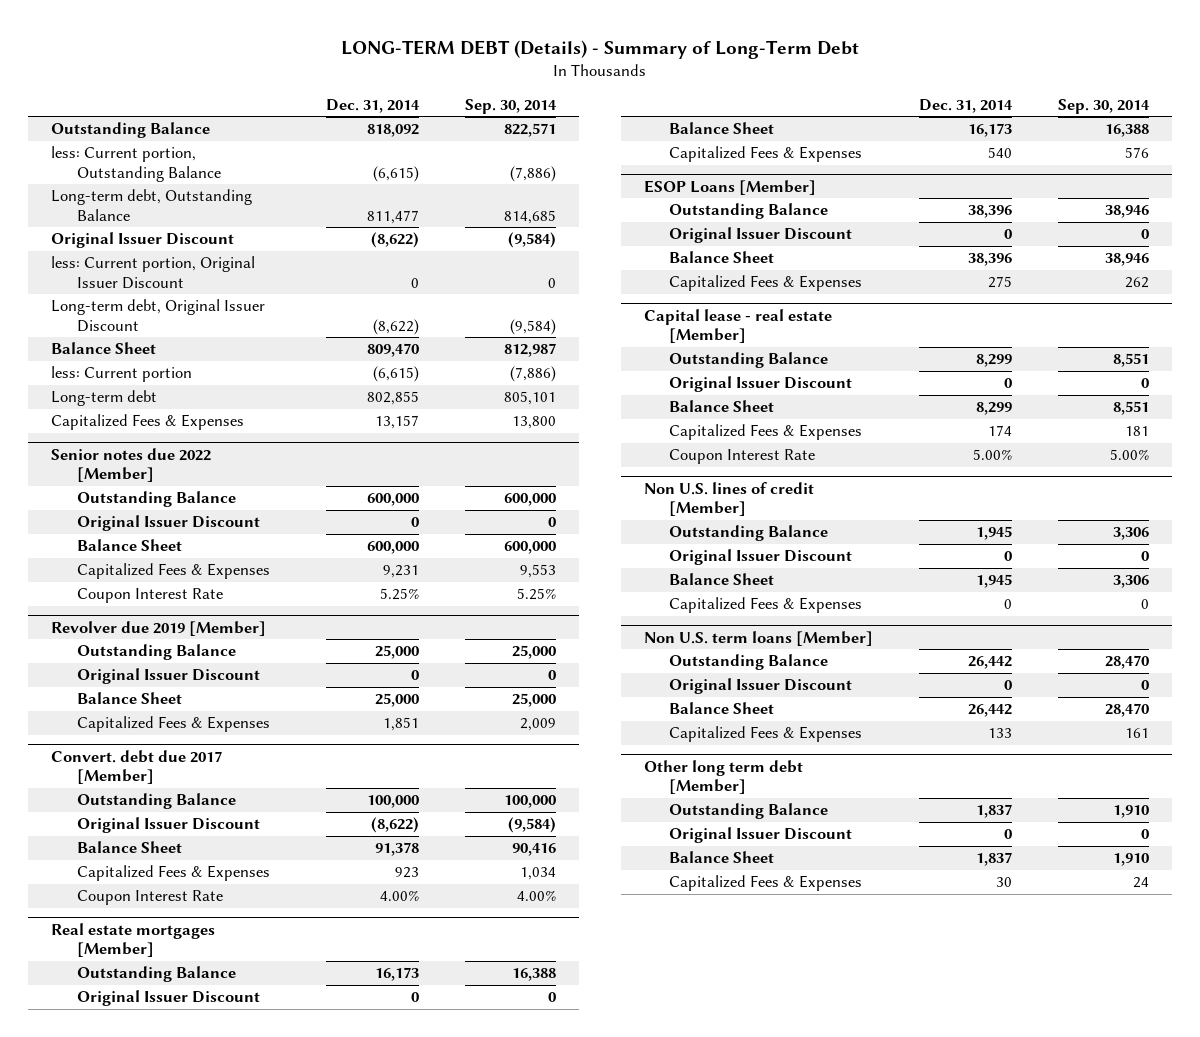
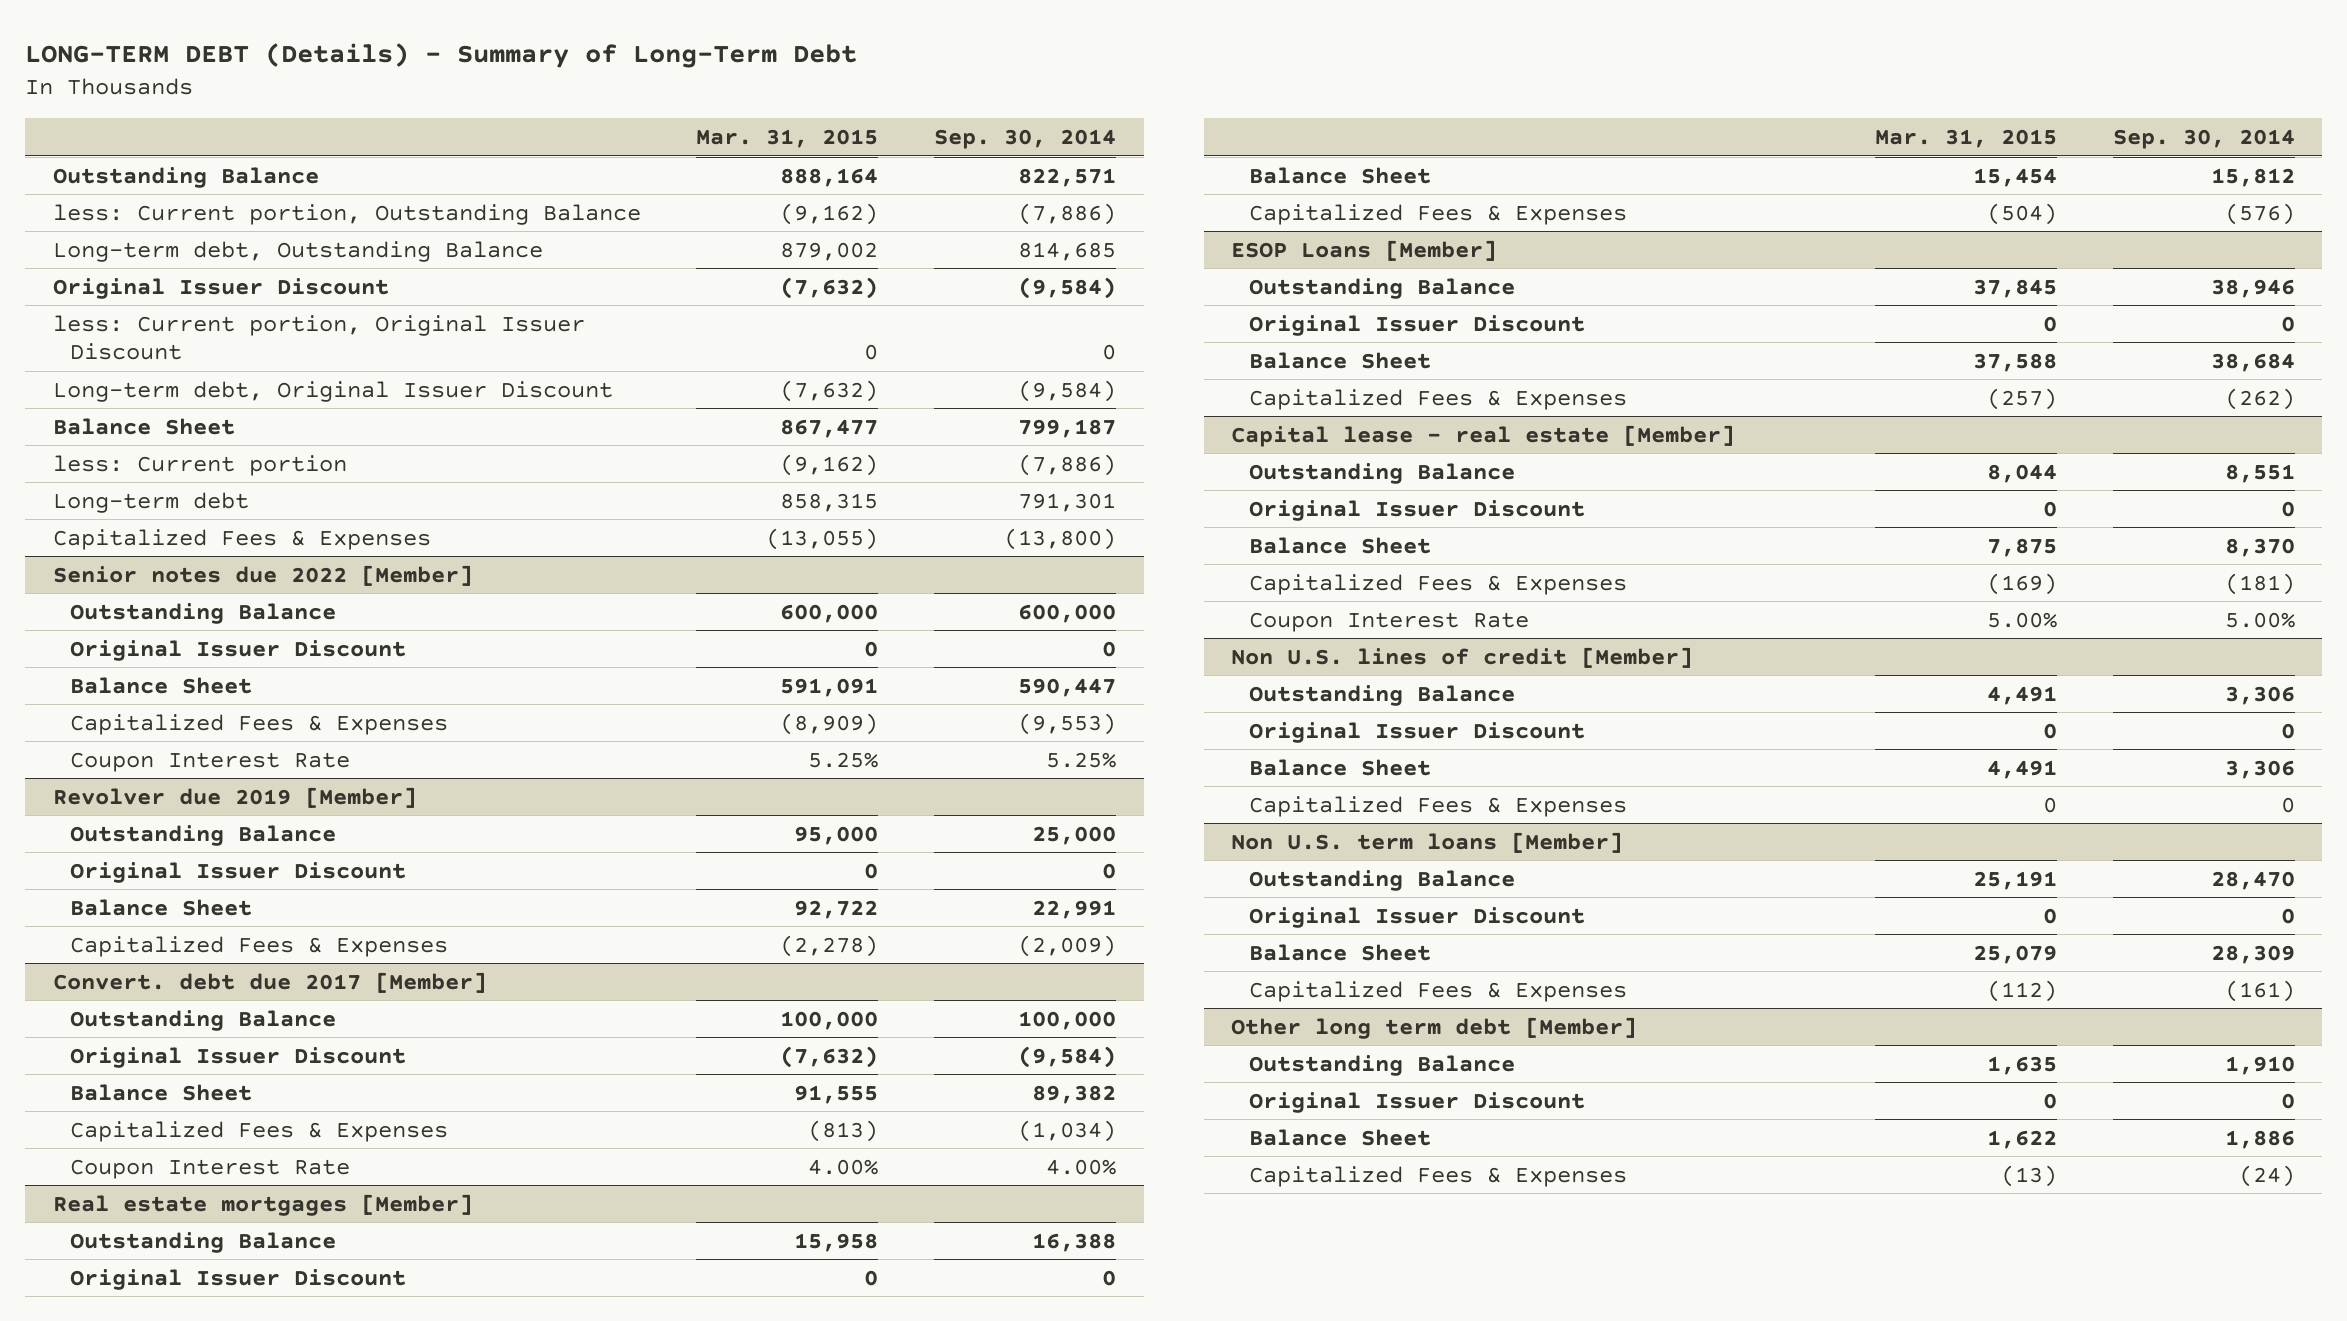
[326,98,421,113] Dec. 31, 2014 -> none
none -> [696,129,879,149] Mar. 31, 2015
[504,343,557,358] 812,987 -> [1017,418,1116,438] 799,187
[504,391,557,406] 805,101 -> [1017,492,1116,512] 791,301
[512,416,557,430] 13,800 -> [1003,527,1116,550] (13,800)
[504,541,557,555] 600,000 -> [1017,677,1116,697] 590,447
[520,564,557,579] 9,553 -> [1017,712,1116,735] (9,553)
[512,693,557,708] 25,000 -> [1031,899,1116,919] 22,991
[520,718,557,732] 2,009 -> [1017,934,1116,957] (2,009)
[512,843,557,857] 90,416 -> [1031,1084,1116,1104] 89,382
[520,867,557,881] 1,034 -> [1017,1119,1116,1142] (1,034)
[1104,124,1149,138] 16,388 -> [2210,167,2295,187] 15,812
[1124,147,1149,159] 576 -> [2224,202,2295,225] (576)
[1104,253,1149,267] 38,946 -> [2210,352,2295,372] 38,684
[1124,277,1149,289] 262 -> [2224,387,2295,410] (262)
[1112,401,1149,416] 8,551 -> [2224,537,2295,557] 8,370
[1124,426,1149,437] 181 -> [2224,572,2295,595] (181)
[1104,703,1149,718] 28,470 -> [2210,944,2295,964] 28,309
[1124,728,1149,739] 161 -> [2224,979,2295,1002] (161)
[1112,853,1149,867] 1,910 -> [2224,1129,2295,1149] 1,886
[1132,877,1149,889] 24 -> [2238,1164,2295,1187] (24)

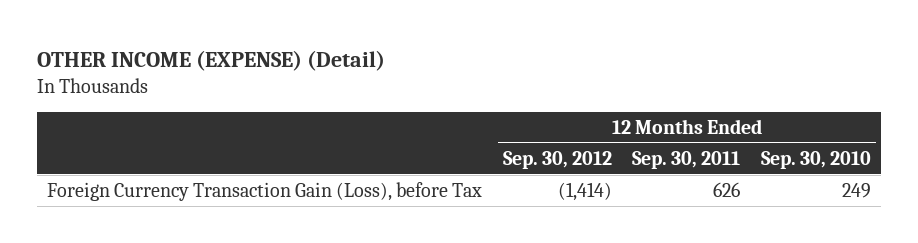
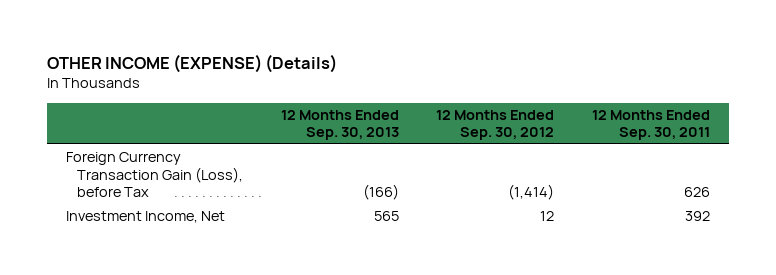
[36,49,385,71] OTHER INCOME (EXPENSE) (Detail) -> [46,54,337,74] OTHER INCOME (EXPENSE) (Details)
[761,150,872,169] Sep. 30, 2010 -> none
none -> [280,109,399,141] 12 Months Ended Sep. 30, 2013
none -> [65,211,225,224] Investment Income, Net

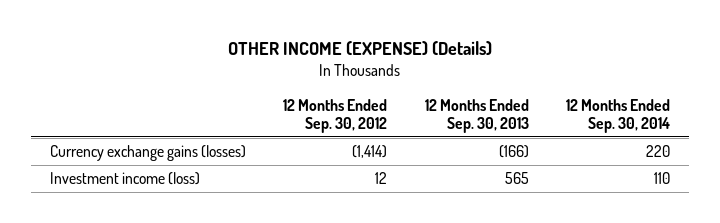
[592,109,711,141] 12 Months Ended Sep. 30, 2011 -> none
none -> [566,98,671,133] 12 Months Ended Sep. 30, 2014
[65,152,243,198] Foreign Currency Transaction Gain (Loss), before Tax -> [49,145,246,162] Currency exchange gains (losses)
[65,211,225,224] Investment Income, Net -> [49,172,200,186] Investment income (loss)

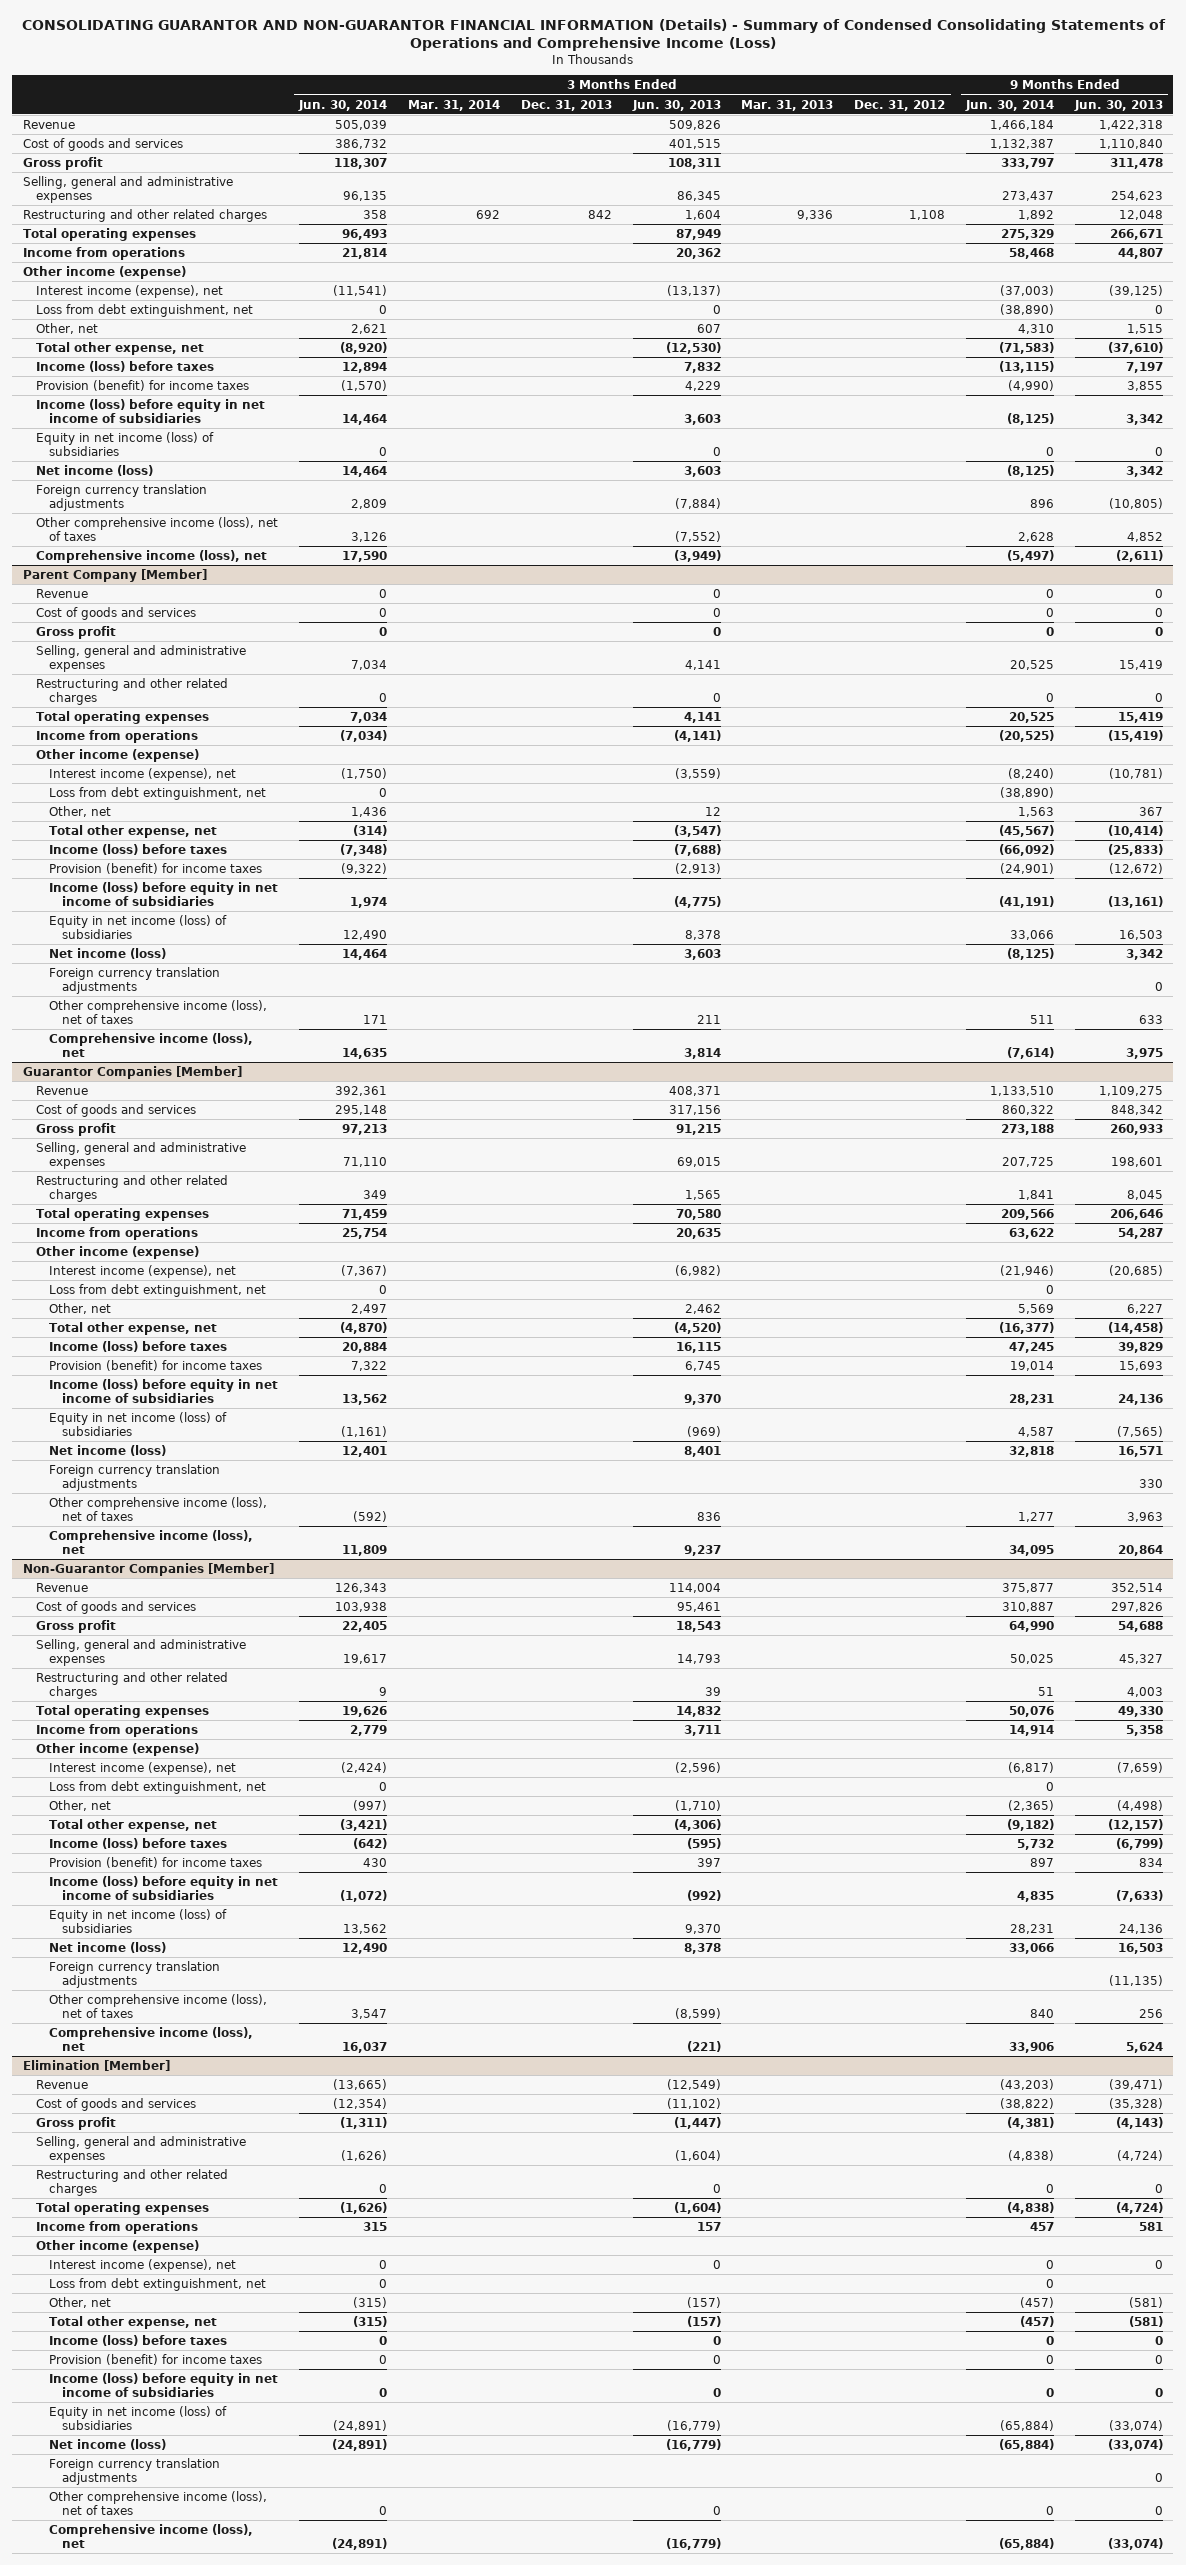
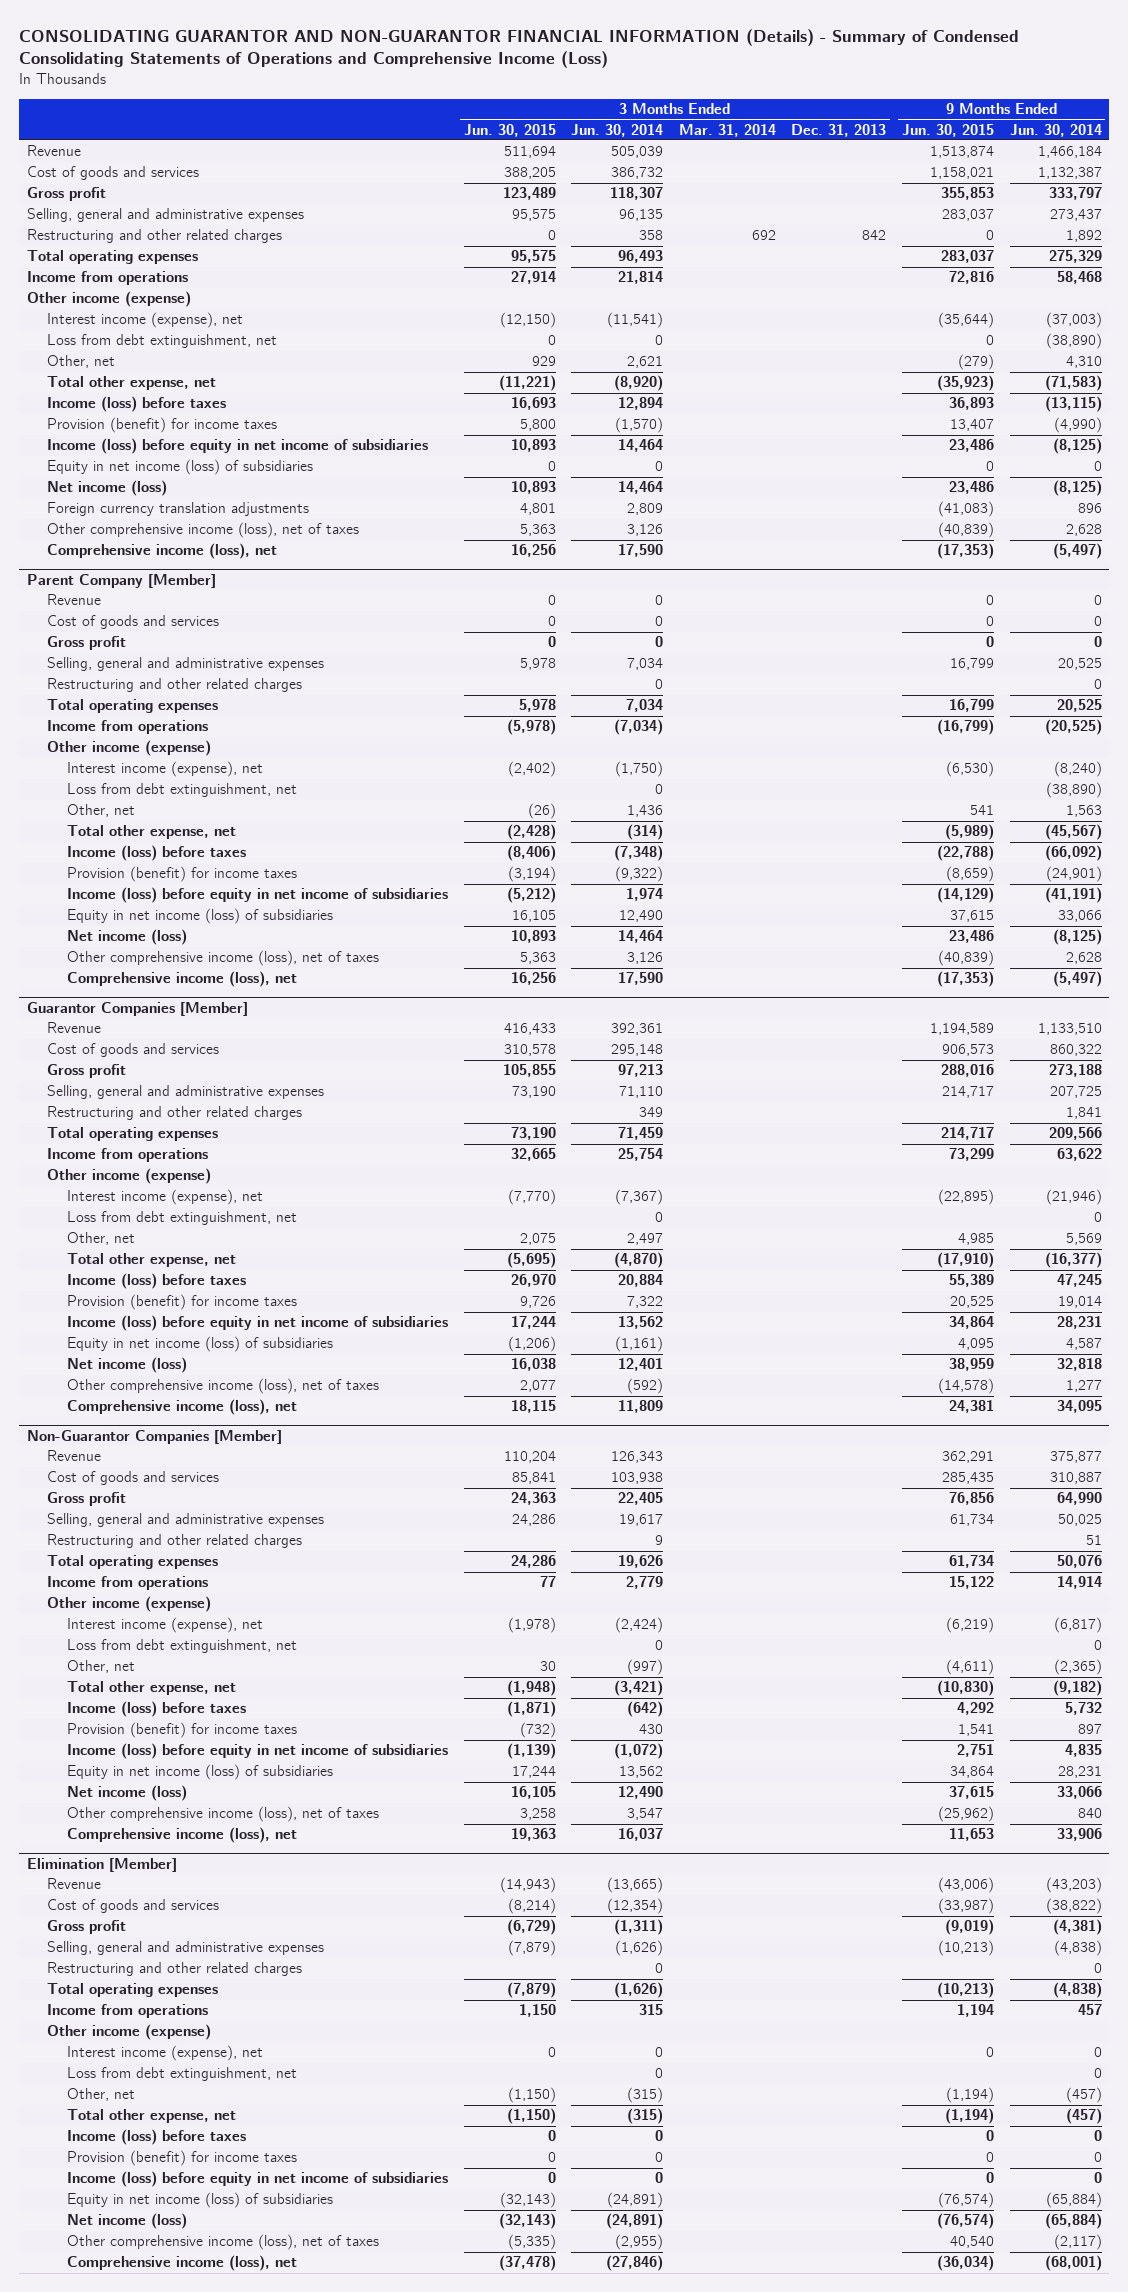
[631,99,721,111] Jun. 30, 2013 -> none
[741,99,834,111] Mar. 31, 2013 -> none
[854,99,946,111] Dec. 31, 2012 -> none
[1074,99,1164,111] Jun. 30, 2013 -> none
none -> [463,123,556,137] Jun. 30, 2015
none -> [901,123,994,137] Jun. 30, 2015
[49,966,221,994] Foreign currency translation adjustments -> none
[362,1014,387,1024] 171 -> [627,952,664,965] 3,126
[1030,1014,1055,1024] 511 -> [1065,952,1102,965] 2,628
[341,1047,387,1059] 14,635 -> [618,972,664,986] 17,590
[1007,1046,1055,1059] (7,614) -> [1052,971,1102,988] (5,497)
[49,1463,221,1491] Foreign currency translation adjustments -> none
[49,1960,221,1988] Foreign currency translation adjustments -> none
[49,2457,221,2485] Foreign currency translation adjustments -> none
[378,2505,387,2515] 0 -> [615,2234,664,2251] (2,955)
[1046,2505,1055,2515] 0 -> [1053,2234,1102,2251] (2,117)
[331,2537,387,2550] (24,891) -> [606,2255,664,2272] (27,846)
[999,2537,1055,2550] (65,884) -> [1044,2255,1102,2272] (68,001)

